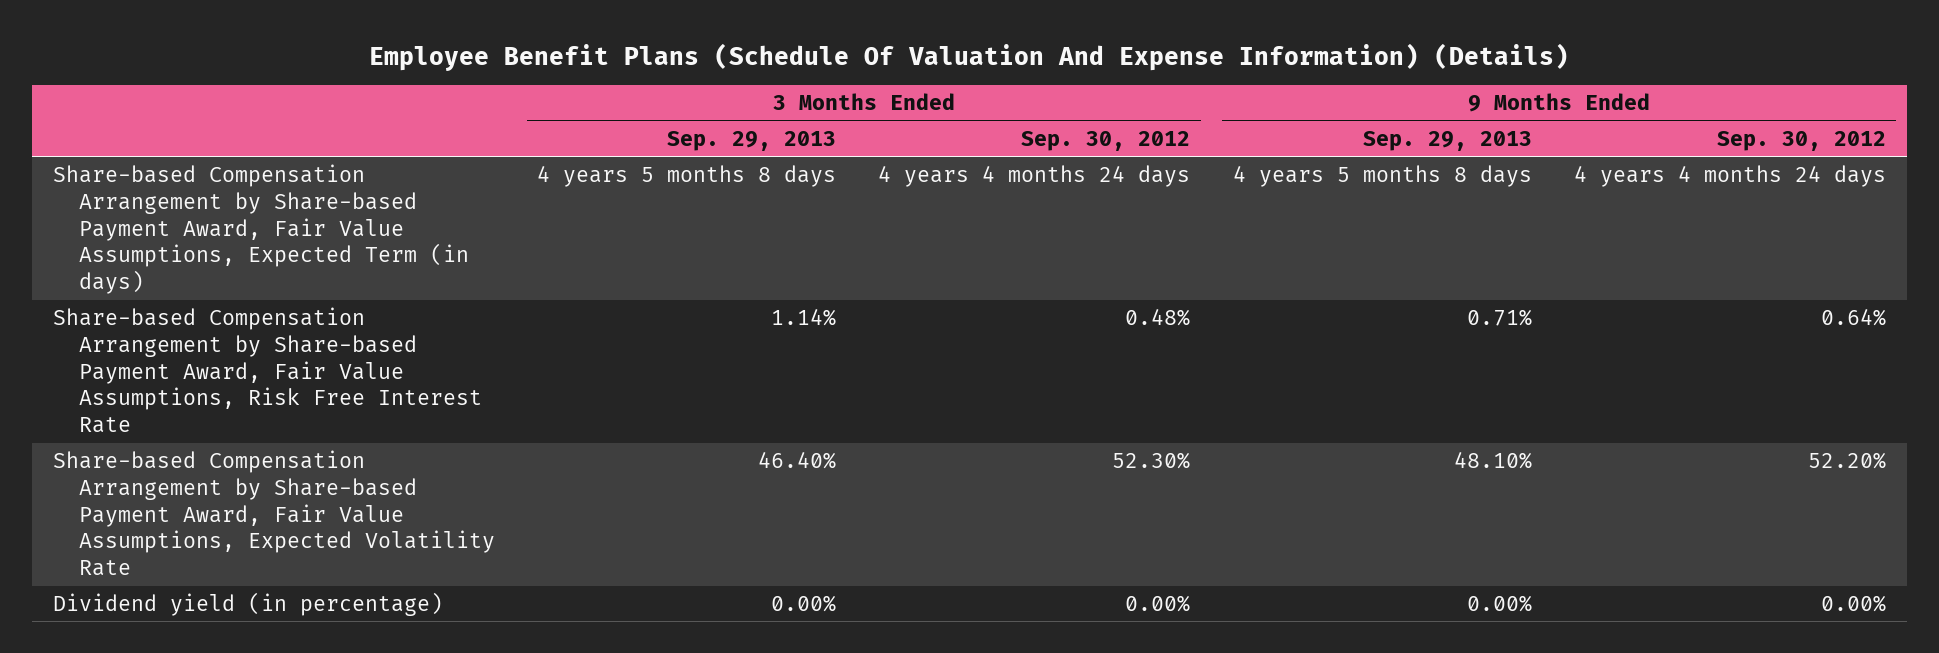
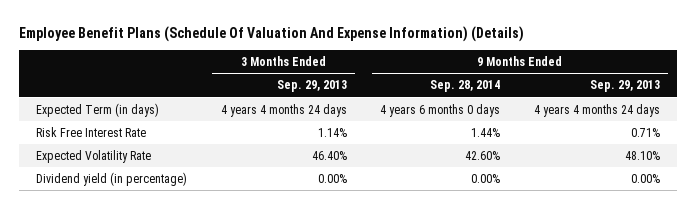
[1021,130,1191,151] Sep. 30, 2012 -> none
[1716,130,1886,151] Sep. 30, 2012 -> none
none -> [430,80,501,93] Sep. 28, 2014
[53,164,470,295] Share-based Compensation Arrangement by Share-based Payment Award, Fair Value Assumptions, Expected Term (in days) -> [36,102,160,117] Expected Term (in days)
[537,165,837,188] 4 years 5 months 8 days -> [220,103,347,117] 4 years 4 months 24 days
[1232,165,1532,188] 4 years 5 months 8 days -> [533,103,660,117] 4 years 4 months 24 days
[53,307,483,434] Share-based Compensation Arrangement by Share-based Payment Award, Fair Value Assumptions, Risk Free Interest Rate -> [36,126,147,137] Risk Free Interest Rate
[53,450,496,577] Share-based Compensation Arrangement by Share-based Payment Award, Fair Value Assumptions, Expected Volatility Rate -> [36,149,152,163] Expected Volatility Rate

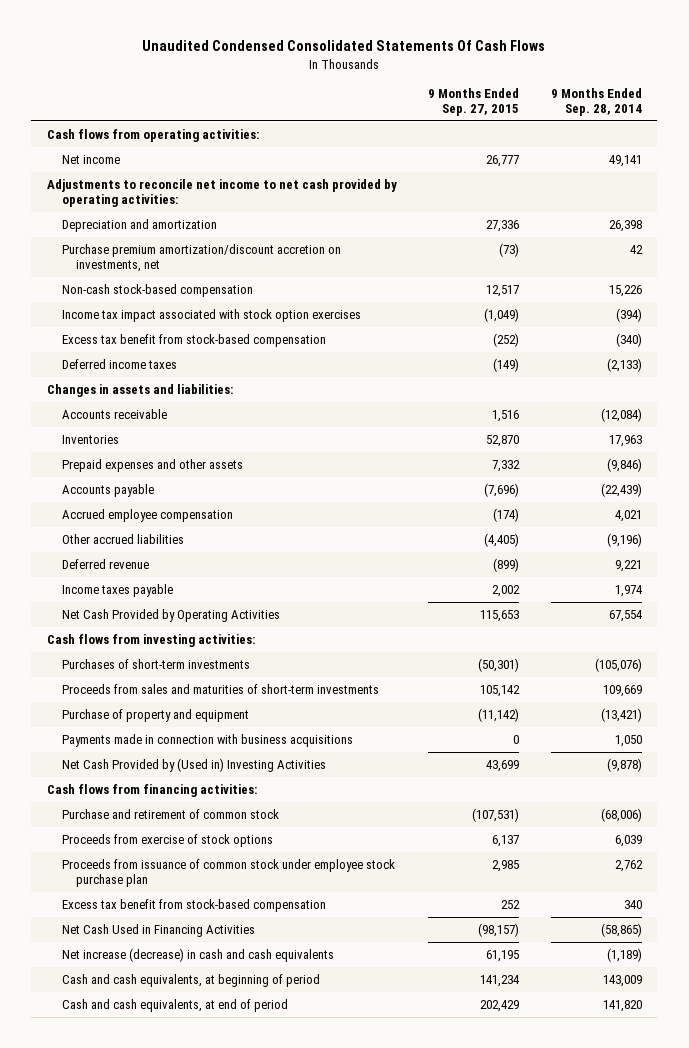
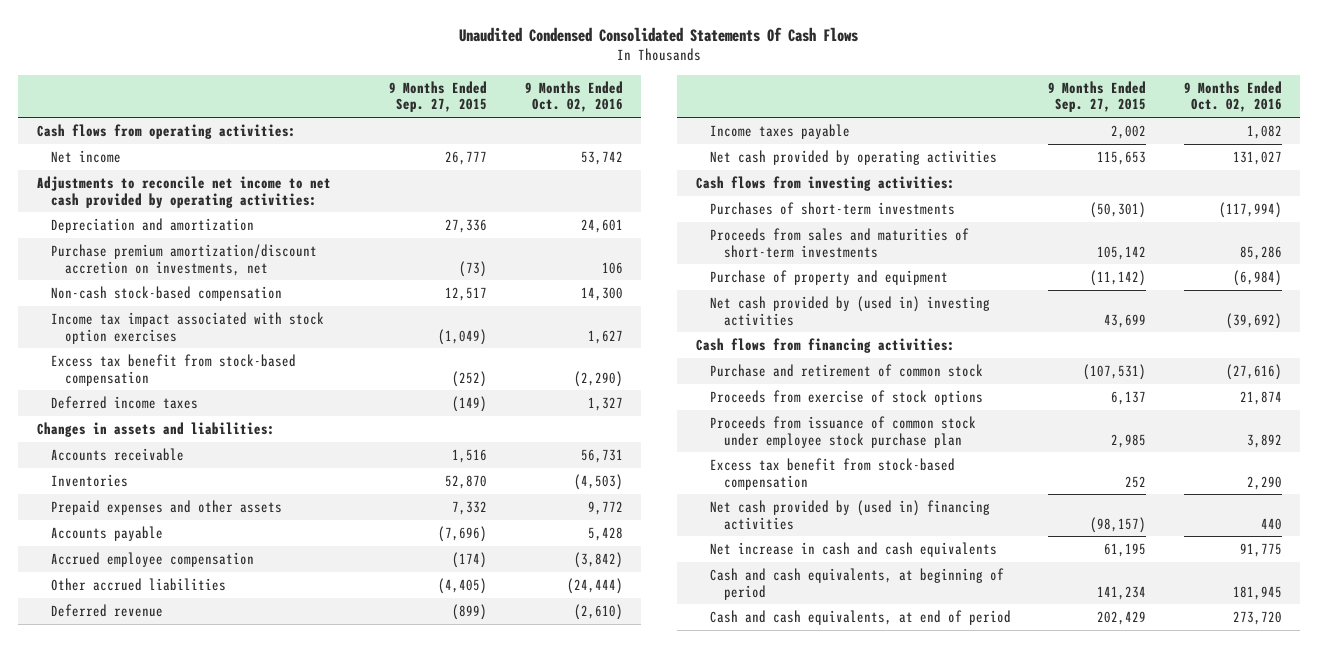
[550,88,642,117] 9 Months Ended Sep. 28, 2014 -> none
none -> [524,80,623,113] 9 Months Ended Oct. 02, 2016
[61,608,280,622] Net Cash Provided by Operating Activities -> [709,149,997,165] Net cash provided by operating activities
[61,733,353,747] Payments made in connection with business acquisitions -> none
[61,757,326,772] Net Cash Provided by (Used in) Investing Activities -> [709,295,990,326] Net cash provided by (used in) investing activities
[61,923,255,937] Net Cash Used in Financing Activities -> [709,499,990,530] Net cash provided by (used in) financing activities
[61,947,334,962] Net increase (decrease) in cash and cash equivalents -> [709,541,997,557] Net increase in cash and cash equivalents

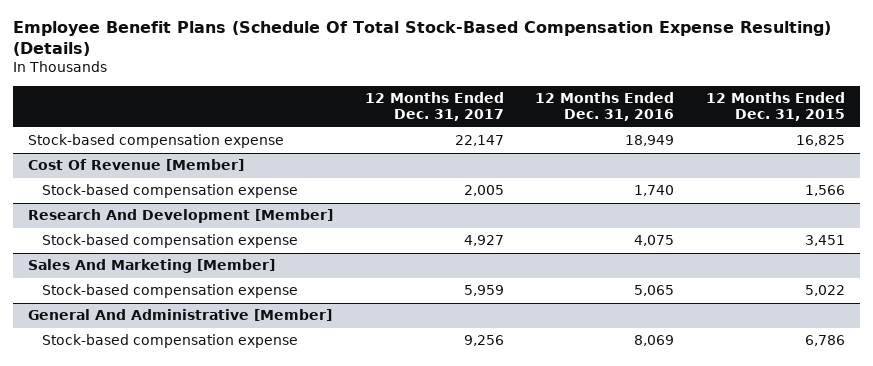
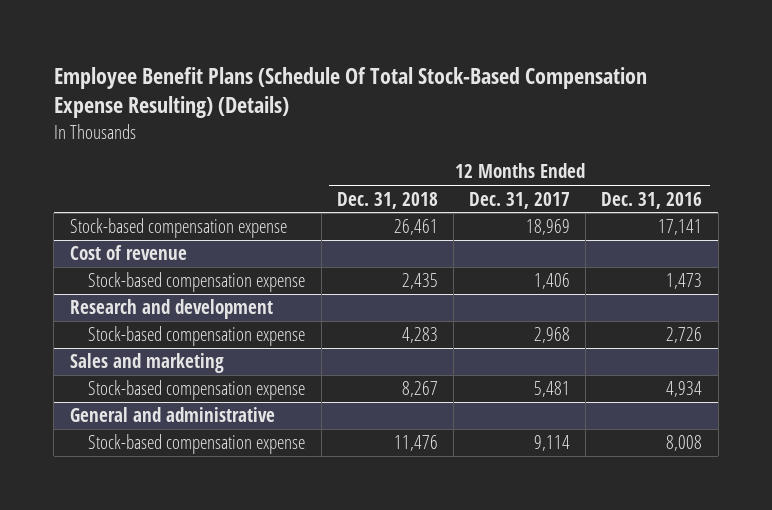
[705,91,845,122] 12 Months Ended Dec. 31, 2015 -> none
none -> [336,191,438,209] Dec. 31, 2018
[454,135,504,147] 22,147 -> [526,219,571,236] 18,969
[625,135,675,147] 18,949 -> [658,219,703,236] 17,141
[28,159,245,172] Cost Of Revenue [Member] -> [69,245,187,261] Cost of revenue
[463,185,504,197] 2,005 -> [534,273,571,290] 1,406
[634,185,675,197] 1,740 -> [666,273,703,290] 1,473
[28,209,334,224] Research And Development [Member] -> [69,299,273,320] Research and development
[463,235,504,247] 4,927 -> [534,327,571,344] 2,968
[634,235,675,247] 4,075 -> [666,327,703,344] 2,726
[28,259,276,274] Sales And Marketing [Member] -> [69,353,224,374] Sales and marketing
[463,285,504,297] 5,959 -> [534,381,571,398] 5,481
[634,285,675,297] 5,065 -> [666,381,703,398] 4,934
[28,309,333,322] General And Administrative [Member] -> [69,407,275,423] General and administrative
[463,335,504,347] 9,256 -> [534,435,571,452] 9,114
[634,335,675,347] 8,069 -> [666,435,703,452] 8,008

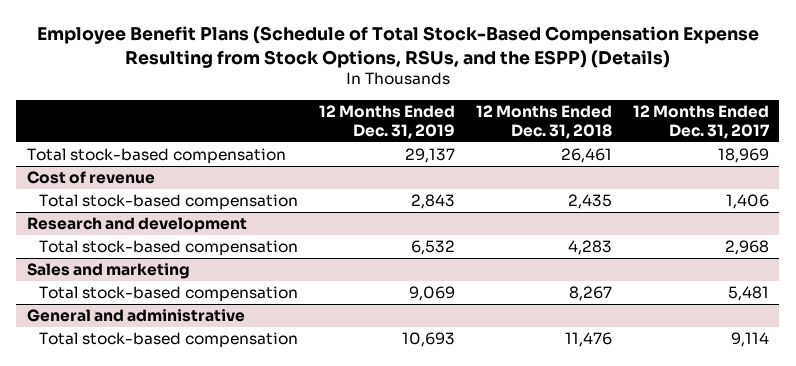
[53,66,647,119] Employee Benefit Plans (Schedule Of Total Stock-Based Compensation Expense Resulting) (Details) -> [36,25,759,68] Employee Benefit Plans (Schedule of Total Stock-Based Compensation Expense Resulting from Stock Options, RSUs, and the ESPP) (Details)
[601,191,703,209] Dec. 31, 2016 -> none
none -> [318,105,455,139] 12 Months Ended Dec. 31, 2019
[69,218,287,239] Stock-based compensation expense -> [26,148,286,165] Total stock-based compensation
[88,272,306,293] Stock-based compensation expense -> [38,194,298,211] Total stock-based compensation
[88,326,306,347] Stock-based compensation expense -> [38,240,298,257] Total stock-based compensation
[88,380,306,401] Stock-based compensation expense -> [38,286,298,303] Total stock-based compensation
[88,434,306,455] Stock-based compensation expense -> [38,332,298,349] Total stock-based compensation

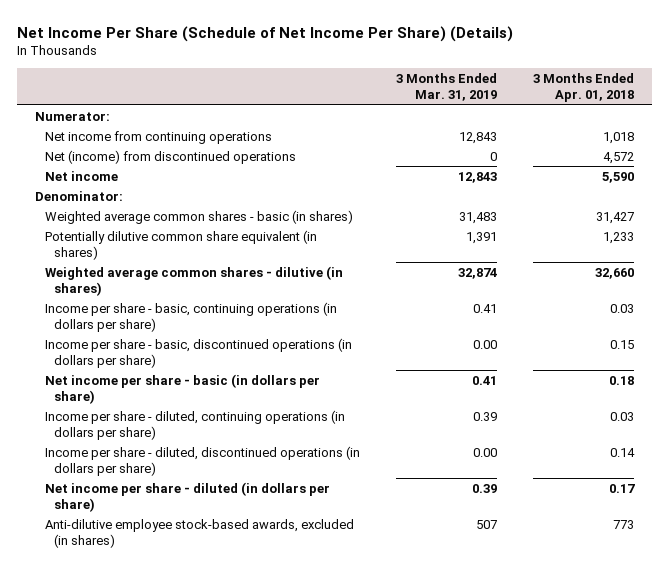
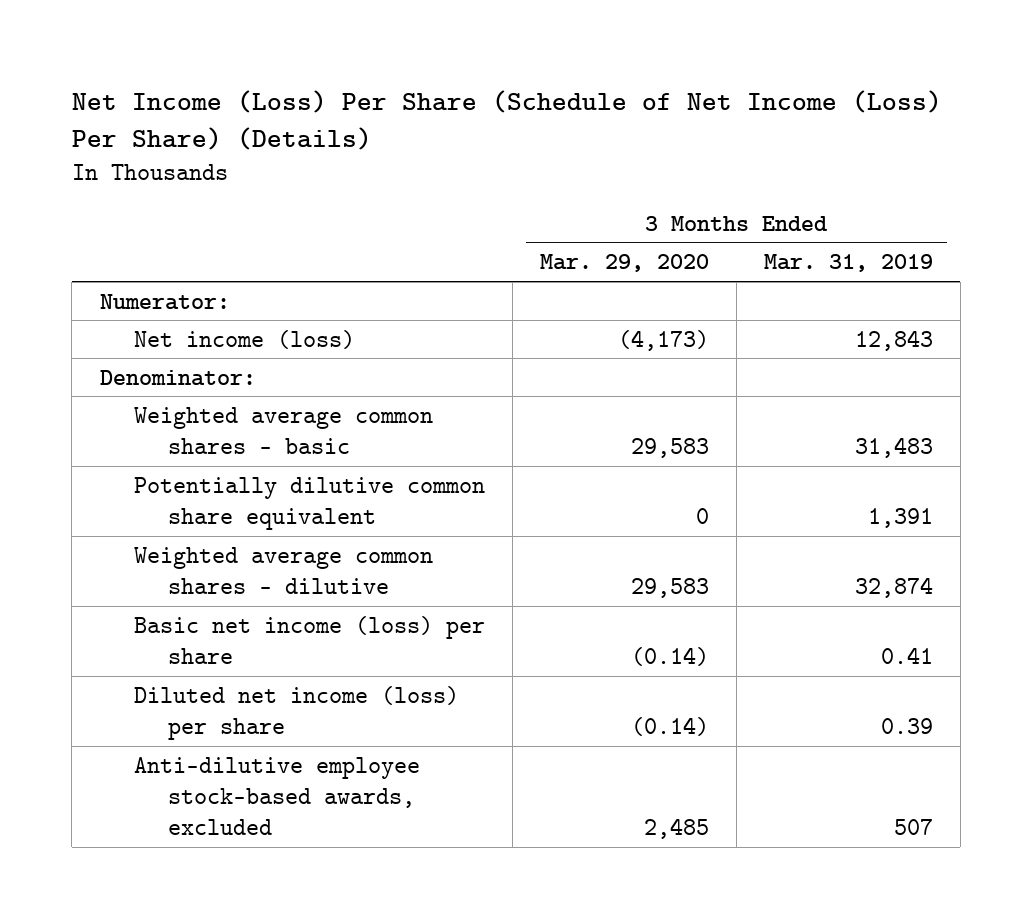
[17,25,514,42] Net Income Per Share (Schedule of Net Income Per Share) (Details) -> [71,89,942,151] Net Income (Loss) Per Share (Schedule of Net Income (Loss) Per Share) (Details)
[533,72,635,103] 3 Months Ended Apr. 01, 2018 -> none
none -> [539,254,709,273] Mar. 29, 2020
[44,130,272,144] Net income from continuing operations -> none
[44,149,296,164] Net (income) from discontinued operations -> none
[44,170,118,181] Net income -> [133,329,355,349] Net income (loss)
[44,301,337,332] Income per share - basic, continuing operations (in dollars per share) -> none
[44,337,352,368] Income per share - basic, discontinued operations (in dollars per share) -> none
[44,409,345,440] Income per share - diluted, continuing operations (in dollars per share) -> none
[44,445,360,476] Income per share - diluted, discontinued operations (in dollars per share) -> none
[44,209,353,224] Weighted average common shares - basic (in shares) -> [133,406,433,454] Weighted average common shares - basic
[44,229,317,260] Potentially dilutive common share equivalent (in shares) -> [133,476,485,530] Potentially dilutive common share equivalent
[44,265,343,296] Weighted average common shares - dilutive (in shares) -> [133,546,433,594] Weighted average common shares - dilutive
[44,373,320,404] Net income per share - basic (in dollars per share) -> [133,615,485,664] Basic net income (loss) per share
[44,481,330,512] Net income per share - diluted (in dollars per share) -> [133,685,459,740] Diluted net income (loss) per share
[44,518,354,548] Anti-dilutive employee stock-based awards, excluded (in shares) -> [133,756,420,835] Anti-dilutive employee stock-based awards, excluded

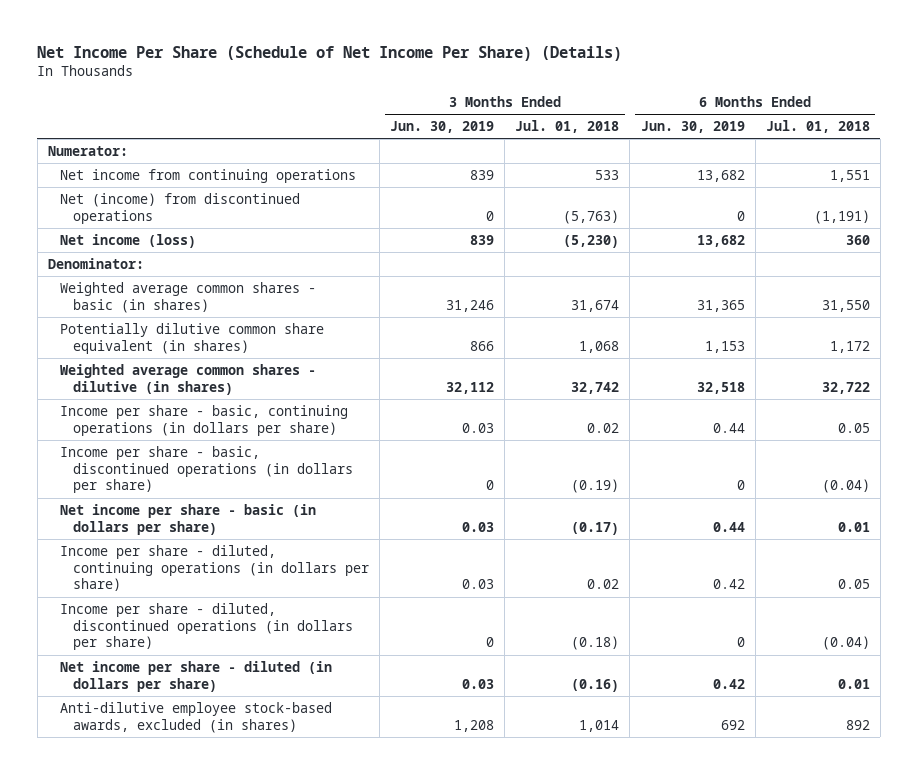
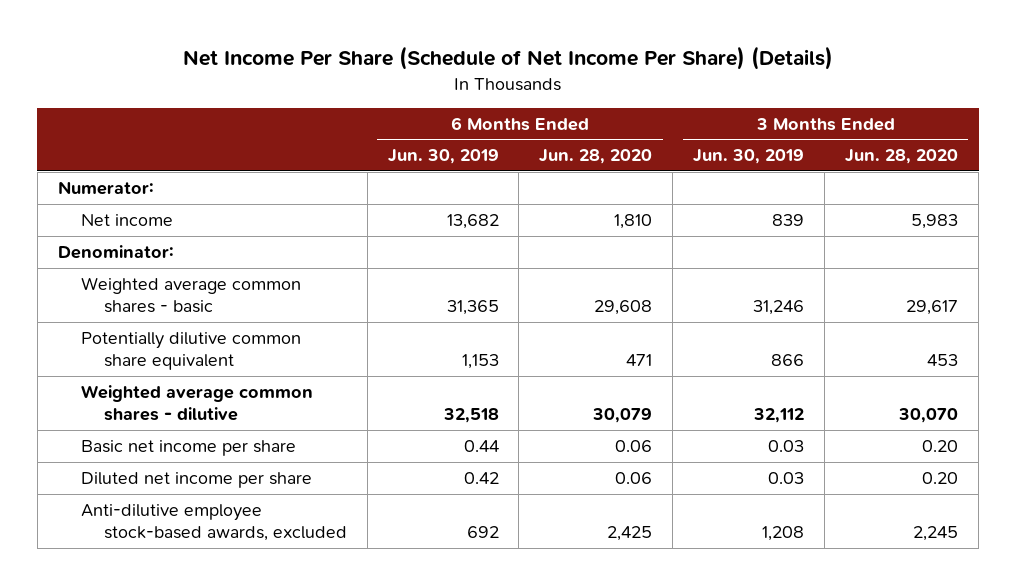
[515,120,620,134] Jul. 01, 2018 -> none
[765,120,870,134] Jul. 01, 2018 -> none
none -> [539,149,653,165] Jun. 28, 2020
none -> [845,149,959,165] Jun. 28, 2020
[60,169,357,184] Net income from continuing operations -> none
[60,193,301,224] Net (income) from discontinued operations -> none
[60,234,197,249] Net income (loss) -> [80,213,173,226] Net income
[60,405,349,436] Income per share - basic, continuing operations (in dollars per share) -> none
[60,446,353,494] Income per share - basic, discontinued operations (in dollars per share) -> none
[60,545,369,592] Income per share - diluted, continuing operations (in dollars per share) -> none
[60,603,353,651] Income per share - diluted, discontinued operations (in dollars per share) -> none
[60,282,317,313] Weighted average common shares - basic (in shares) -> [80,276,301,314] Weighted average common shares - basic
[60,323,325,354] Potentially dilutive common share equivalent (in shares) -> [80,331,301,371] Potentially dilutive common share equivalent
[60,364,317,395] Weighted average common shares - dilutive (in shares) -> [80,384,313,422] Weighted average common shares - dilutive
[60,504,317,535] Net income per share - basic (in dollars per share) -> [80,439,296,456] Basic net income per share
[60,661,333,692] Net income per share - diluted (in dollars per share) -> [80,471,312,488] Diluted net income per share
[60,702,333,733] Anti-dilutive employee stock-based awards, excluded (in shares) -> [80,503,347,542] Anti-dilutive employee stock-based awards, excluded

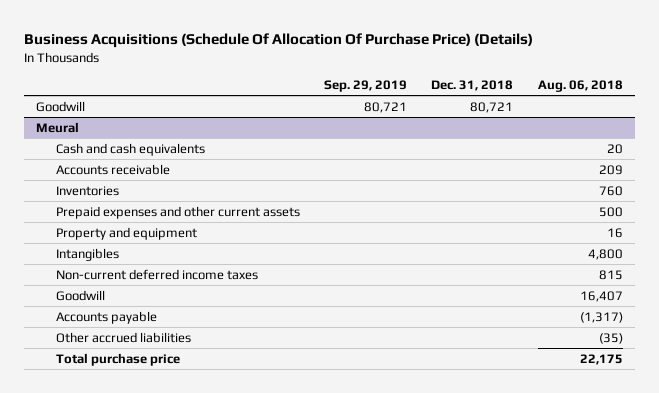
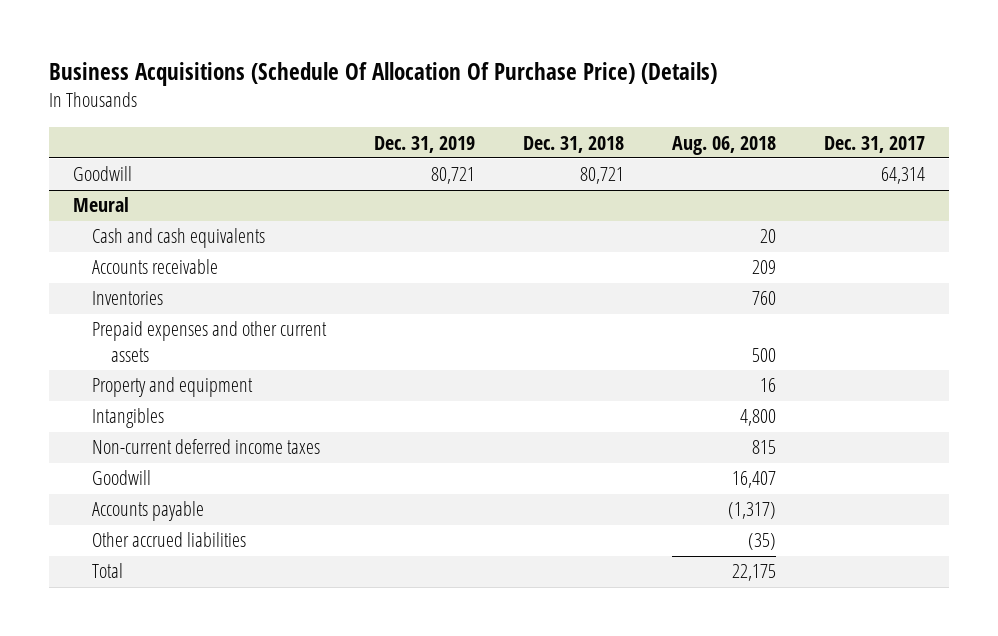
[324,80,408,93] Sep. 29, 2019 -> none
none -> [374,135,476,153] Dec. 31, 2019
none -> [823,135,925,153] Dec. 31, 2017
[55,352,180,366] Total purchase price -> [92,563,124,579] Total

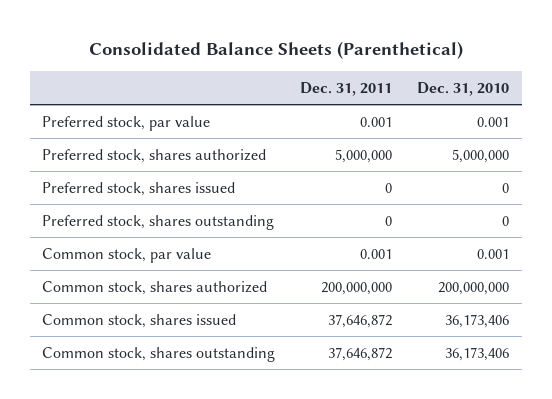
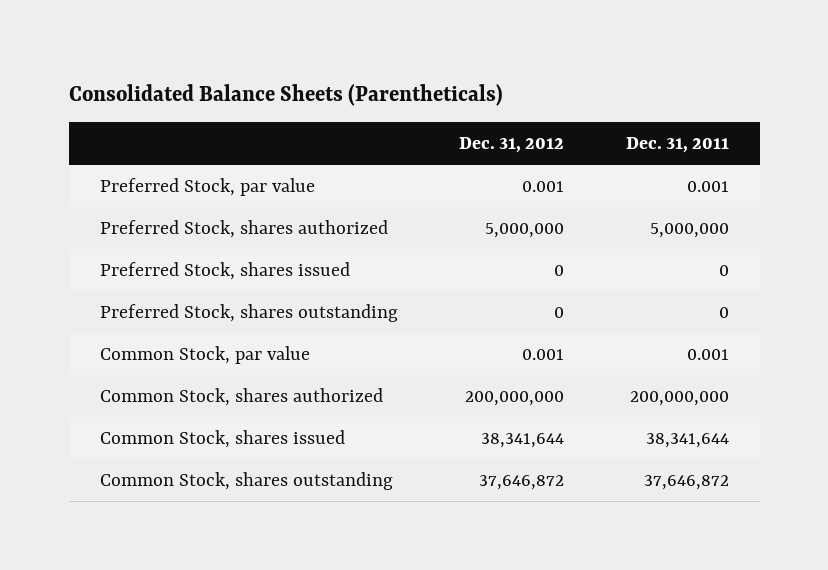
[88,40,463,59] Consolidated Balance Sheets (Parenthetical) -> [68,84,503,107] Consolidated Balance Sheets (Parentheticals)
[417,81,510,96] Dec. 31, 2010 -> none
none -> [459,137,565,154] Dec. 31, 2012
[42,115,211,131] Preferred stock, par value -> [99,177,315,196] Preferred Stock, par value
[42,148,267,163] Preferred stock, shares authorized -> [99,219,388,238] Preferred Stock, shares authorized
[42,181,236,196] Preferred stock, shares issued -> [99,261,350,280] Preferred Stock, shares issued
[42,214,275,230] Preferred stock, shares outstanding -> [99,303,398,322] Preferred Stock, shares outstanding
[42,247,212,263] Common stock, par value -> [99,345,310,364] Common Stock, par value
[42,280,268,295] Common stock, shares authorized -> [99,387,383,406] Common Stock, shares authorized
[42,313,237,328] Common stock, shares issued -> [99,429,345,448] Common Stock, shares issued
[328,313,393,328] 37,646,872 -> [645,432,729,448] 38,341,644
[42,346,276,362] Common stock, shares outstanding -> [99,471,393,490] Common Stock, shares outstanding

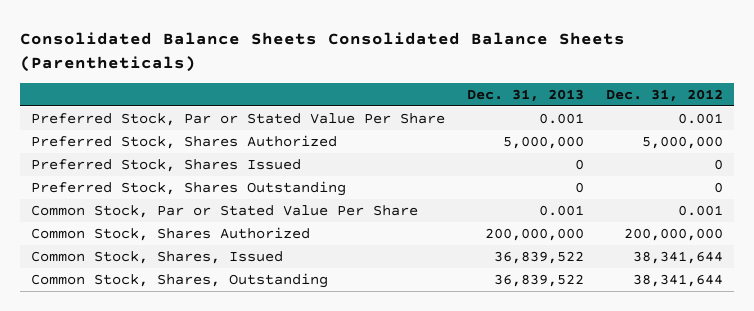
[68,84,503,107] Consolidated Balance Sheets (Parentheticals) -> [20,31,626,72] Consolidated Balance Sheets Consolidated Balance Sheets (Parentheticals)
[625,137,729,154] Dec. 31, 2011 -> none
none -> [467,88,585,102] Dec. 31, 2013
[99,177,315,196] Preferred Stock, par value -> [31,112,446,126] Preferred Stock, Par or Stated Value Per Share
[99,219,388,238] Preferred Stock, shares authorized -> [31,134,338,149] Preferred Stock, Shares Authorized
[99,261,350,280] Preferred Stock, shares issued -> [31,158,302,172] Preferred Stock, Shares Issued
[99,303,398,322] Preferred Stock, shares outstanding -> [31,180,347,196] Preferred Stock, Shares Outstanding
[99,345,310,364] Common Stock, par value -> [31,204,419,218] Common Stock, Par or Stated Value Per Share
[99,387,383,406] Common Stock, shares authorized -> [31,226,311,241] Common Stock, Shares Authorized
[99,429,345,448] Common Stock, shares issued -> [31,250,284,264] Common Stock, Shares, Issued
[99,471,393,490] Common Stock, shares outstanding -> [31,272,329,288] Common Stock, Shares, Outstanding
[479,474,565,490] 37,646,872 -> [633,273,724,287] 38,341,644

